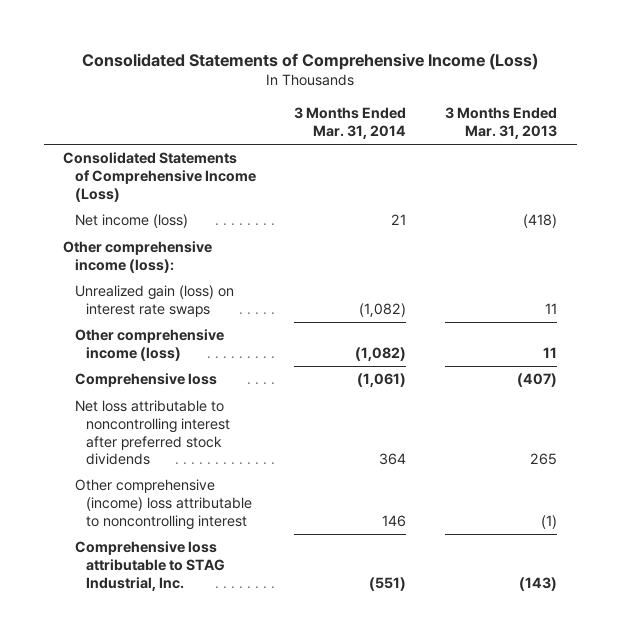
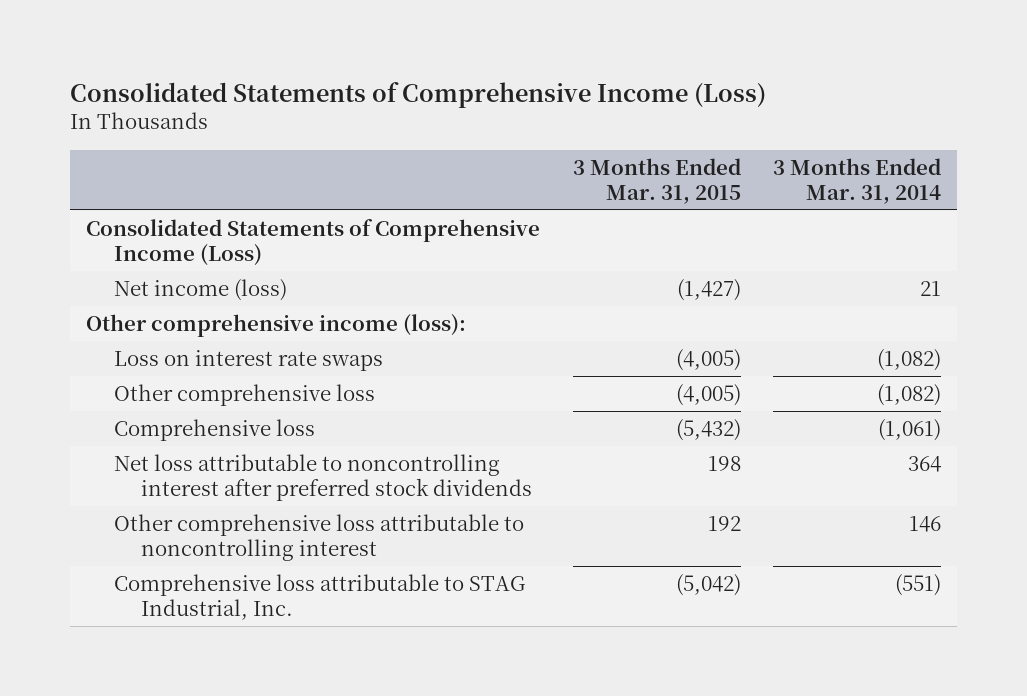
[445,107,558,139] 3 Months Ended Mar. 31, 2013 -> none
none -> [572,157,741,204] 3 Months Ended Mar. 31, 2015
[74,285,234,318] Unrealized gain (loss) on interest rate swaps -> [113,350,383,372] Loss on interest rate swaps
[74,329,224,362] Other comprehensive income (loss) -> [113,384,375,407] Other comprehensive loss
[74,479,253,530] Other comprehensive (income) loss attributable to noncontrolling interest -> [113,514,524,561] Other comprehensive loss attributable to noncontrolling interest

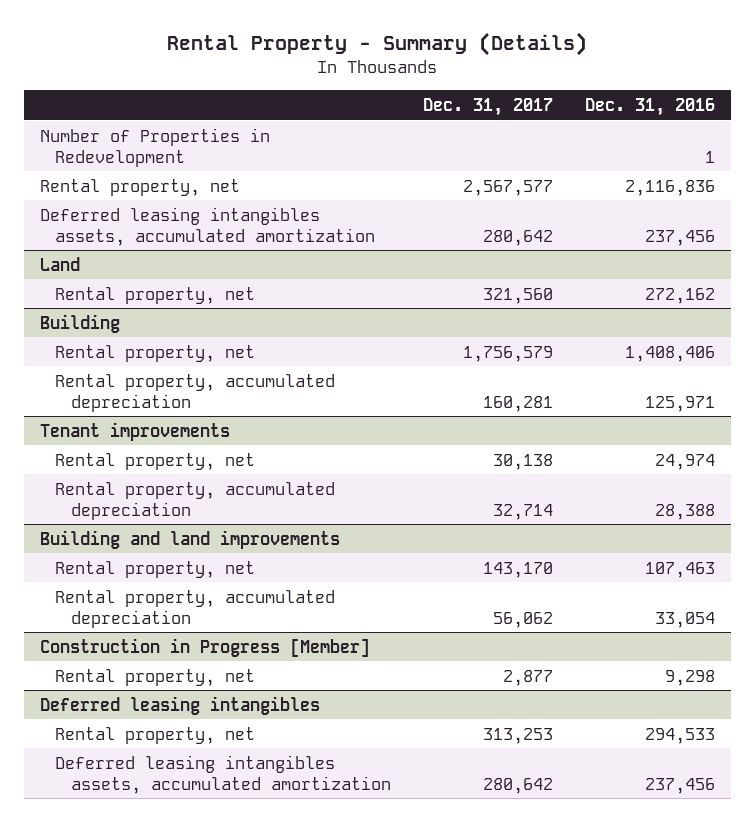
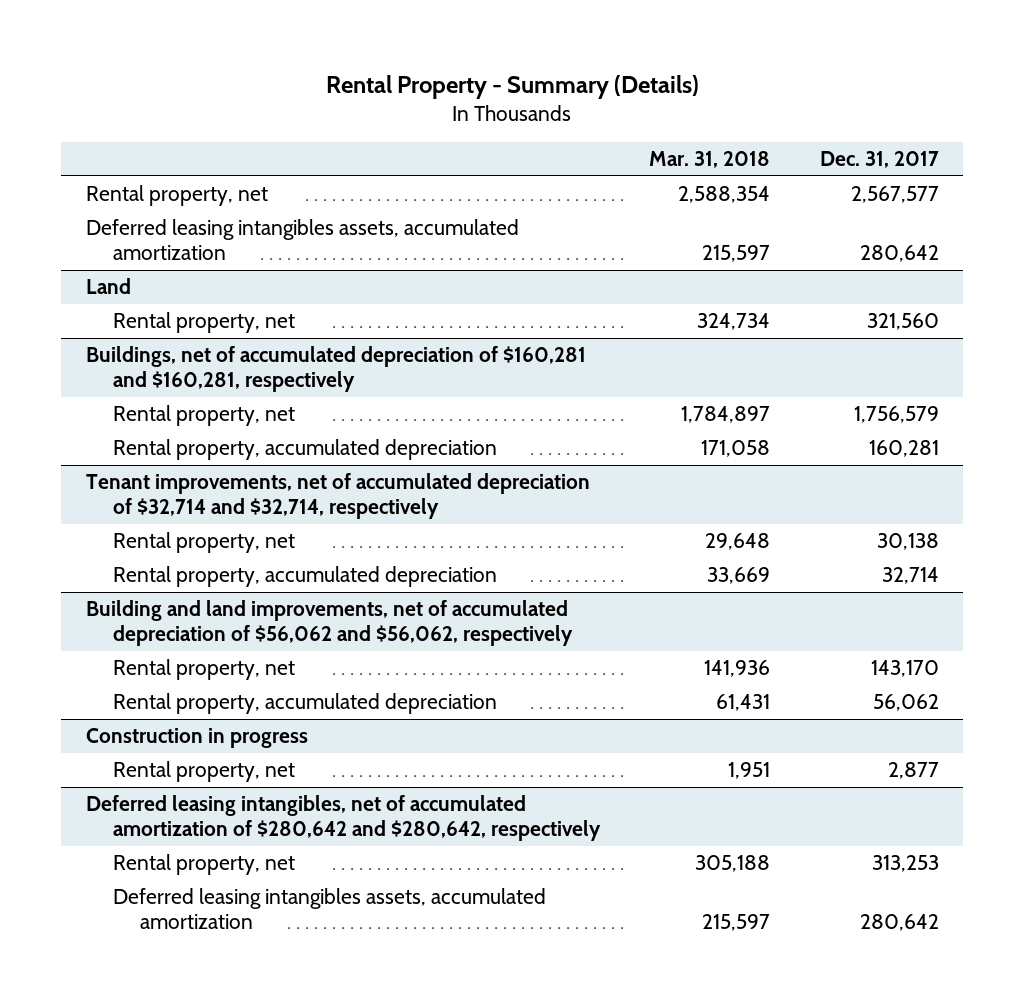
[585,97,716,116] Dec. 31, 2016 -> none
none -> [649,151,771,169] Mar. 31, 2018
[39,127,270,167] Number of Properties in Redevelopment -> none
[39,313,120,333] Building -> [85,346,586,393] Buildings, net of accumulated depreciation of $160,281 and $160,281, respectively
[39,421,230,441] Tenant improvements -> [85,473,590,520] Tenant improvements, net of accumulated depreciation of $32,714 and $32,714, respectively
[39,529,340,549] Building and land improvements -> [85,600,573,647] Building and land improvements, net of accumulated depreciation of $56,062 and $56,062, respectively
[39,637,370,657] Construction in Progress [Member] -> [85,728,308,749] Construction in progress
[39,695,320,715] Deferred leasing intangibles -> [85,795,601,842] Deferred leasing intangibles, net of accumulated amortization of $280,642 and $280,642, respectively

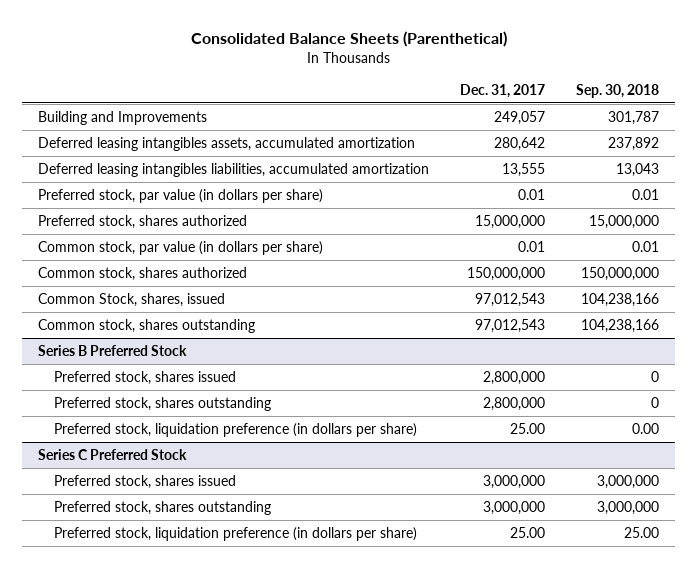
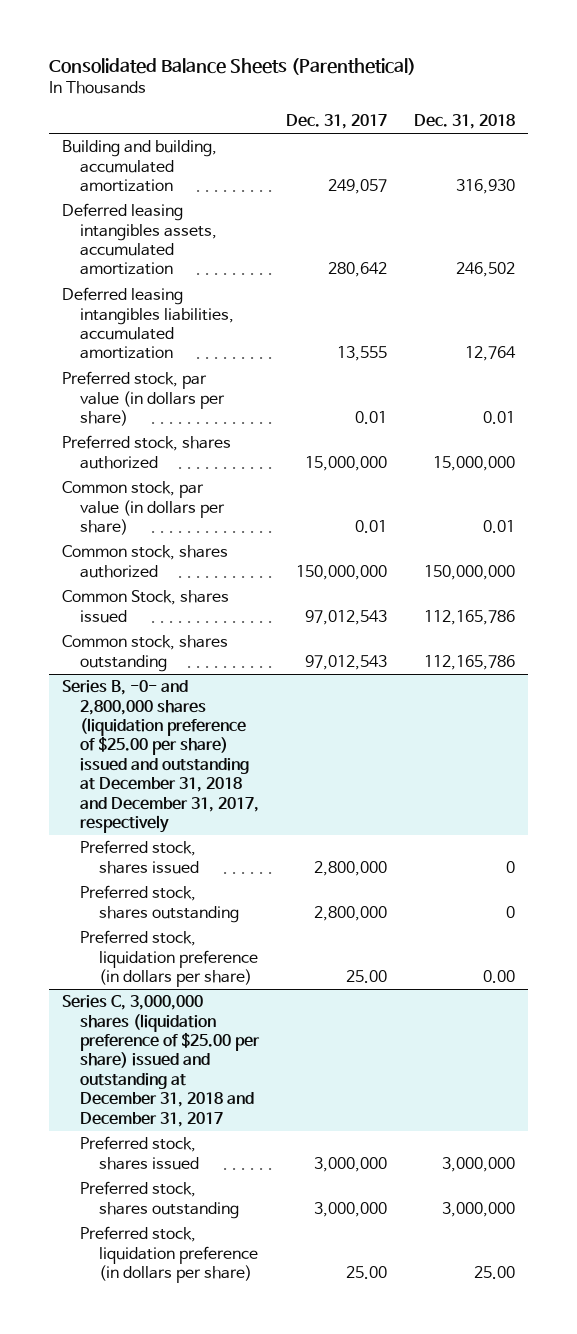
[576,83,660,98] Sep. 30, 2018 -> none
none -> [413,114,515,130] Dec. 31, 2018
[37,110,207,125] Building and Improvements -> [61,140,217,192] Building and building, accumulated amortization
[37,292,225,307] Common Stock, shares, issued -> [61,590,229,623] Common Stock, shares issued
[37,344,187,356] Series B Preferred Stock -> [61,680,260,834] Series B, -0- and 2,800,000 shares (liquidation preference of $25.00 per share) issued and outstanding at December 31, 2018 and December 31, 2017, respectively
[37,448,187,460] Series C Preferred Stock -> [61,995,261,1127] Series C, 3,000,000 shares (liquidation preference of $25.00 per share) issued and outstanding at December 31, 2018 and December 31, 2017

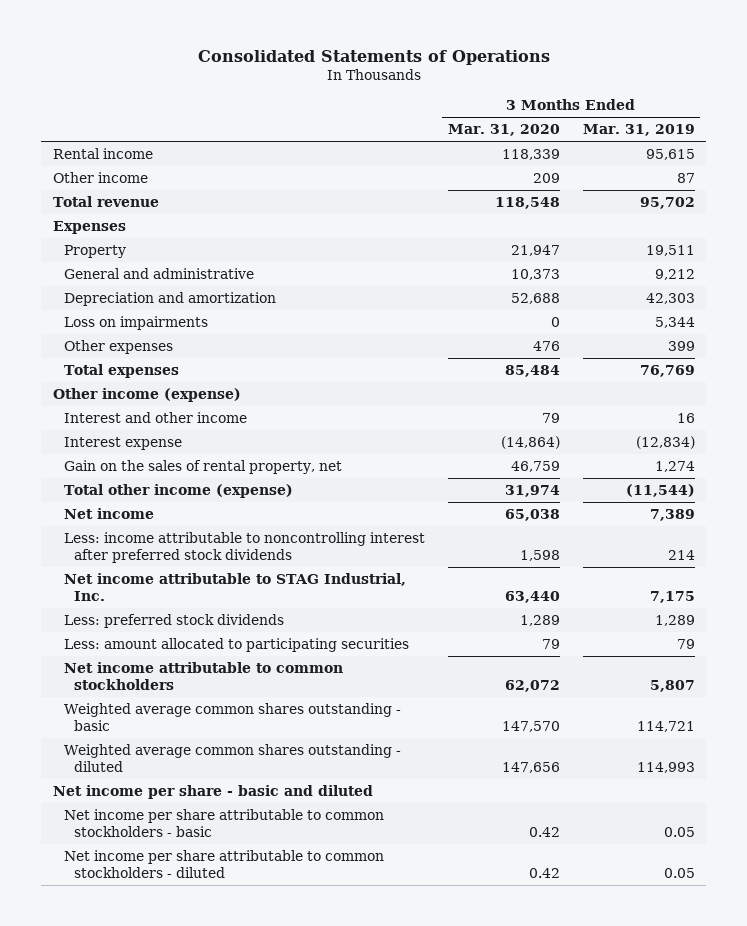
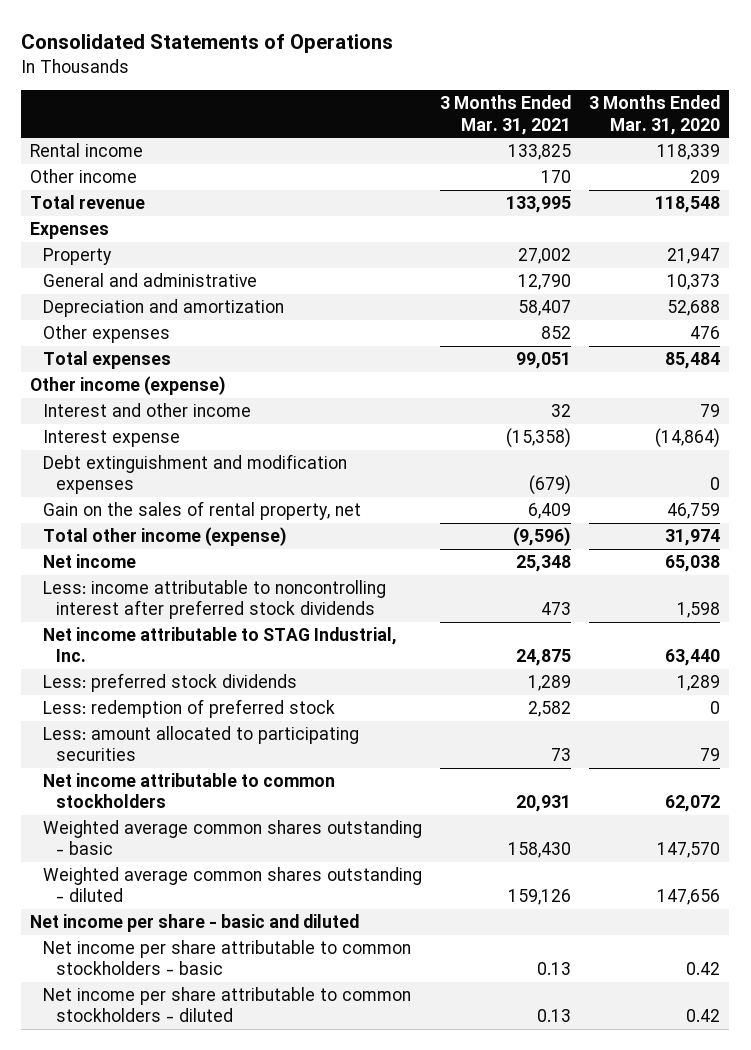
[582,124,695,137] Mar. 31, 2019 -> none
none -> [440,95,572,135] 3 Months Ended Mar. 31, 2021
[63,315,208,330] Loss on impairments -> none
none -> [43,454,348,495] Debt extinguishment and modification expenses
none -> [43,699,336,719] Less: redemption of preferred stock

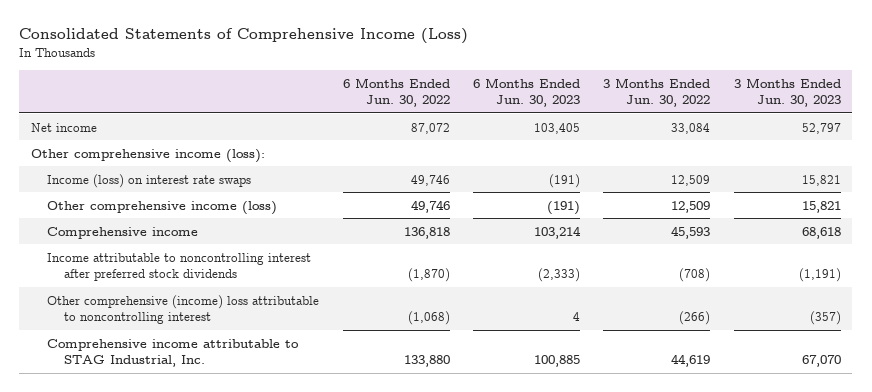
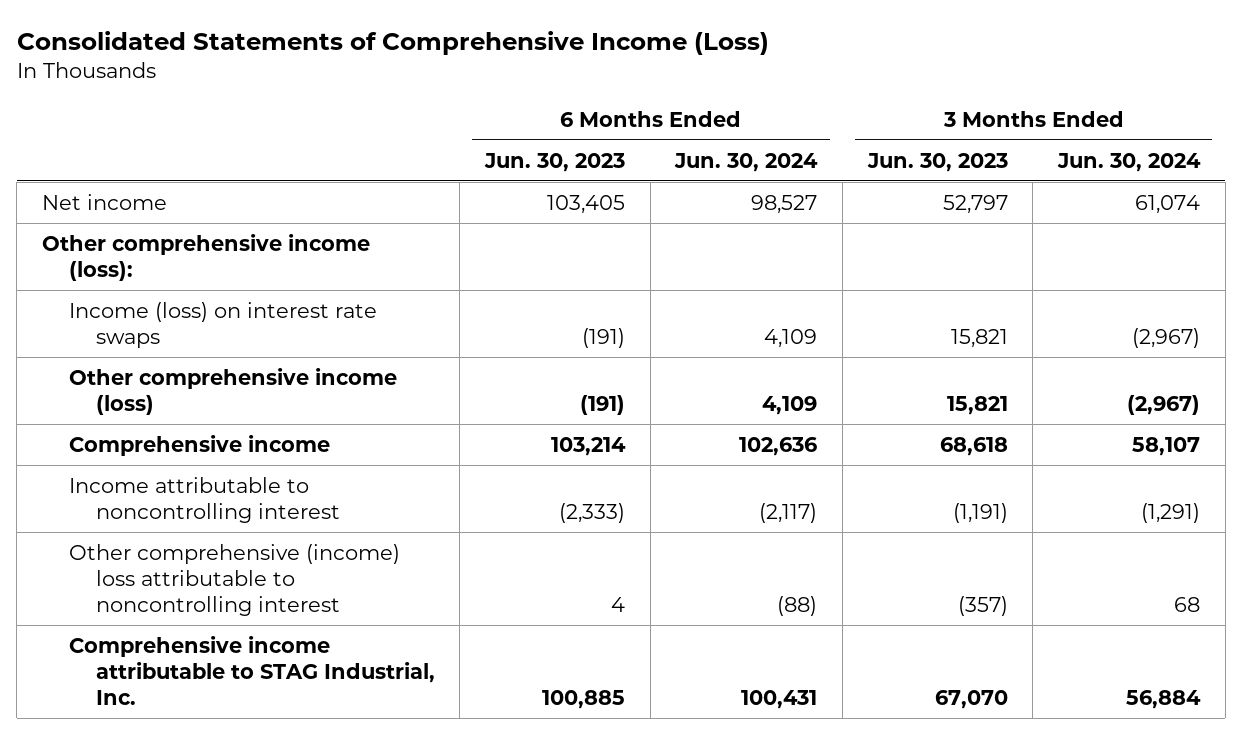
[342,77,450,108] 6 Months Ended Jun. 30, 2022 -> none
[603,77,711,108] 3 Months Ended Jun. 30, 2022 -> none
none -> [674,152,819,172] Jun. 30, 2024
none -> [1056,152,1201,172] Jun. 30, 2024
[47,252,312,282] Income attributable to noncontrolling interest after preferred stock dividends -> [68,476,340,523] Income attributable to noncontrolling interest

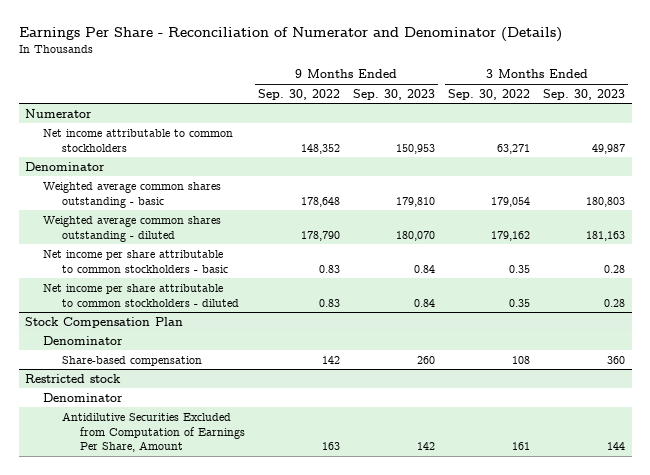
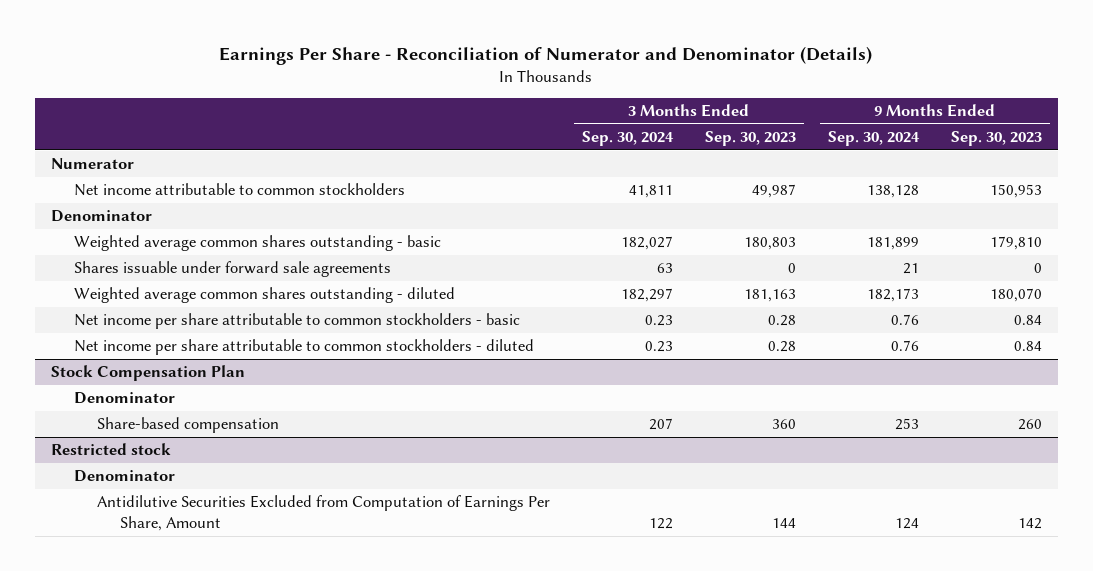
[257,88,340,100] Sep. 30, 2022 -> none
[448,88,531,100] Sep. 30, 2022 -> none
none -> [581,131,674,147] Sep. 30, 2024
none -> [827,131,920,147] Sep. 30, 2024
none -> [73,261,391,278] Shares issuable under forward sale agreements

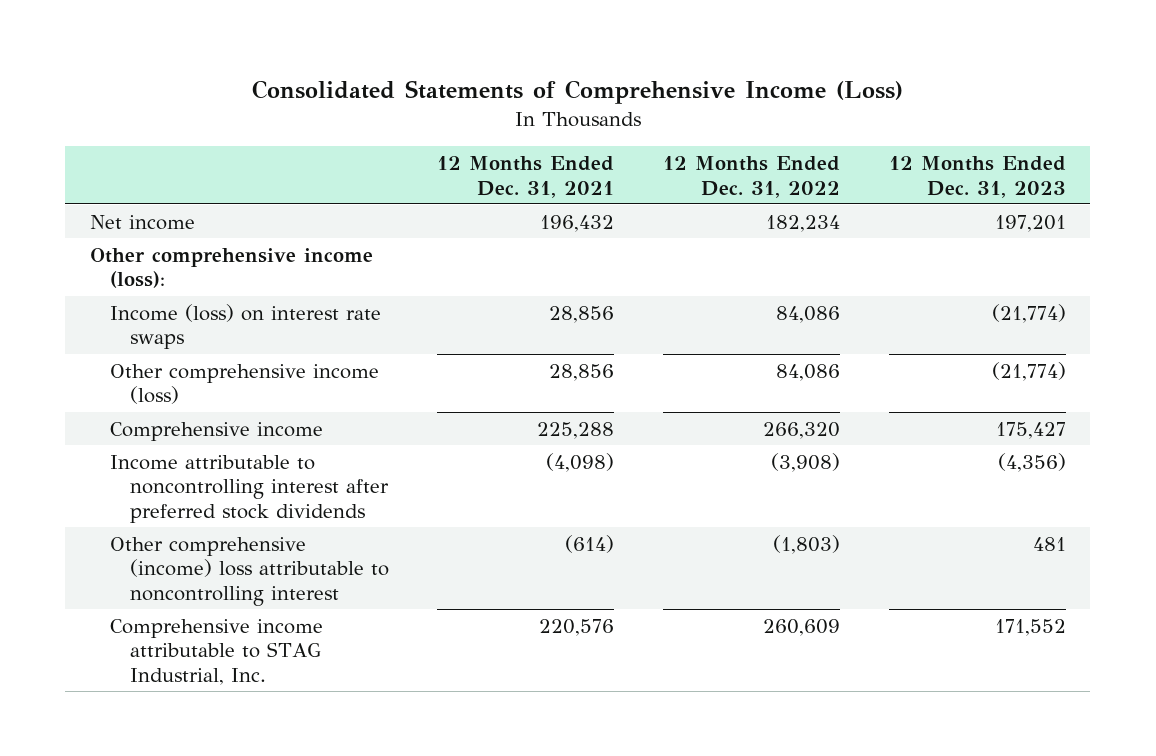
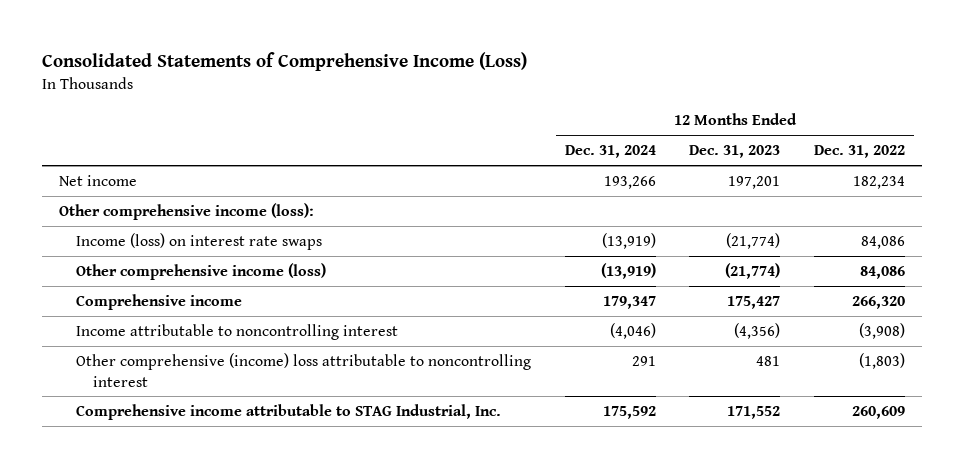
[437,155,615,198] 12 Months Ended Dec. 31, 2021 -> none
none -> [564,145,656,159] Dec. 31, 2024
[109,454,389,523] Income attributable to noncontrolling interest after preferred stock dividends -> [76,324,399,341] Income attributable to noncontrolling interest

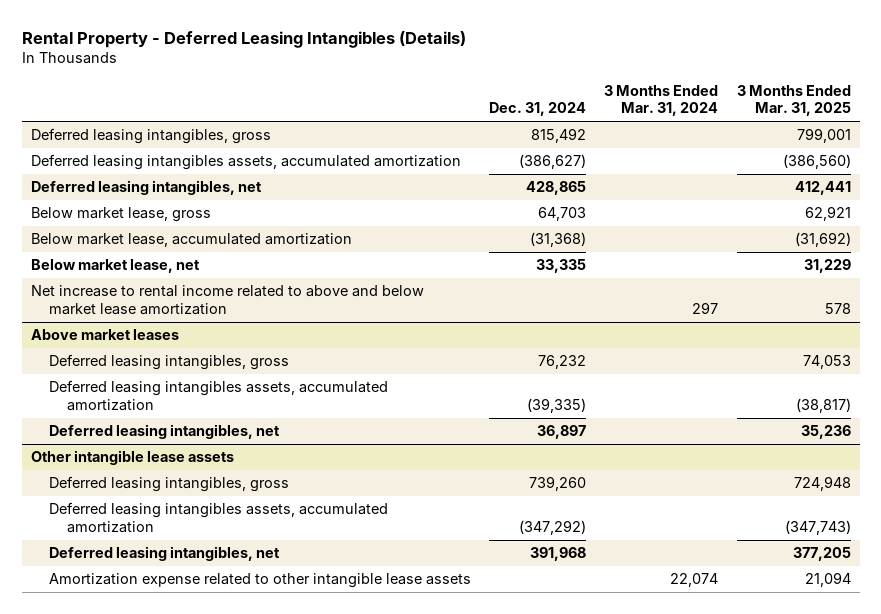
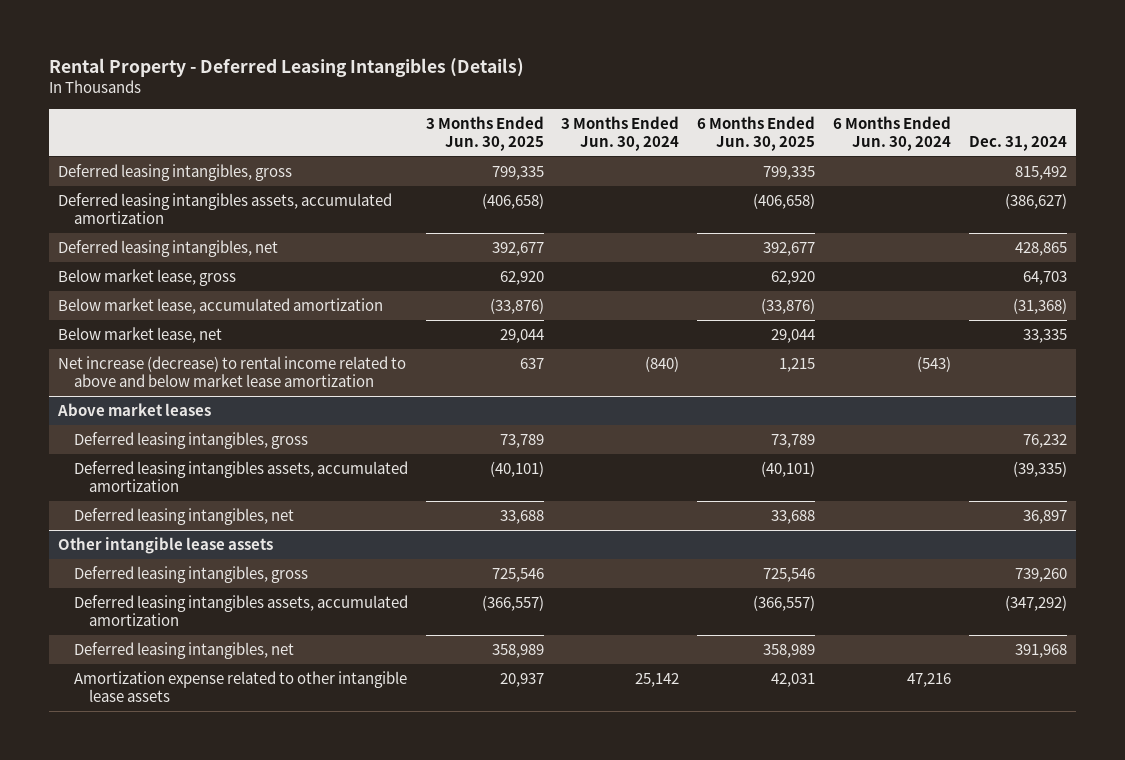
[604,84,719,117] 3 Months Ended Mar. 31, 2024 -> none
[736,84,851,117] 3 Months Ended Mar. 31, 2025 -> none
none -> [425,115,544,151] 3 Months Ended Jun. 30, 2025
none -> [561,115,680,151] 3 Months Ended Jun. 30, 2024
none -> [697,115,816,151] 6 Months Ended Jun. 30, 2025
none -> [833,115,952,151] 6 Months Ended Jun. 30, 2024
[30,285,424,315] Net increase to rental income related to above and below market lease amortization -> [58,356,407,388] Net increase (decrease) to rental income related to above and below market lease amortization

